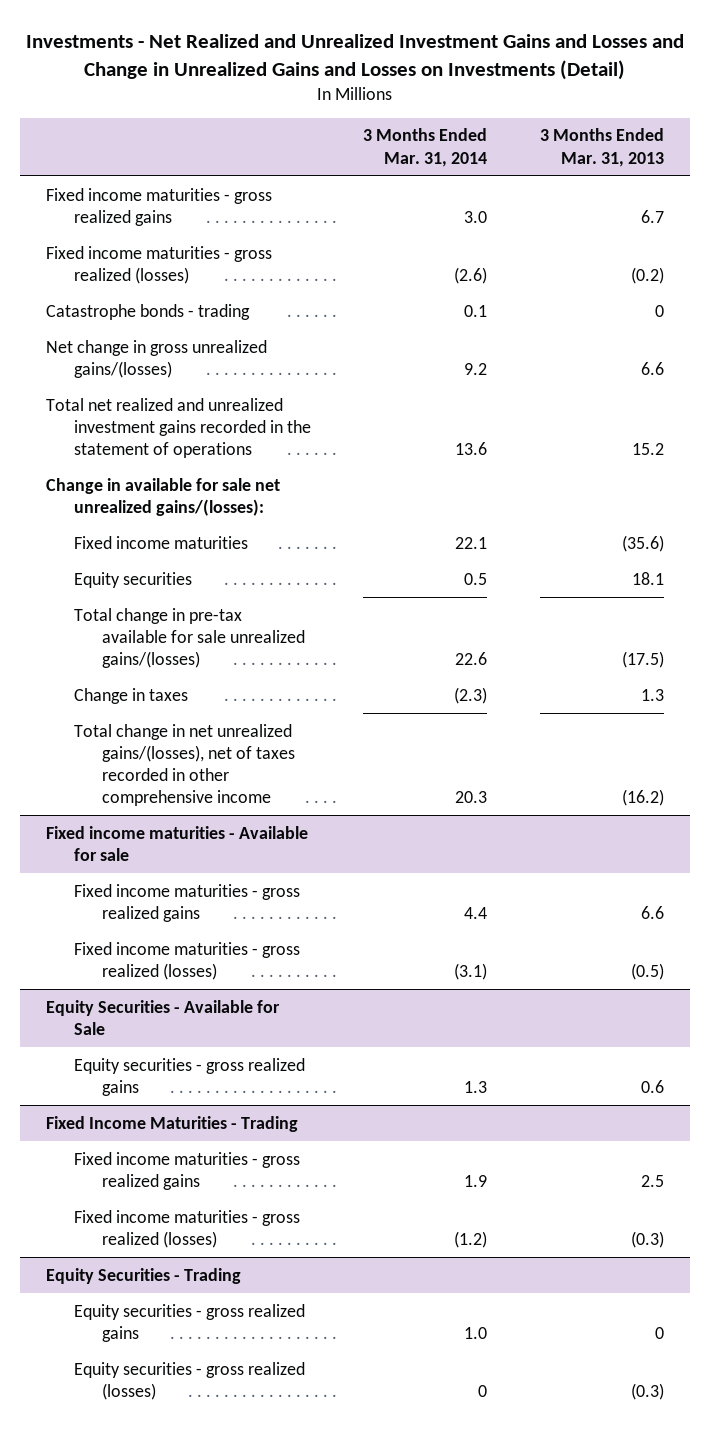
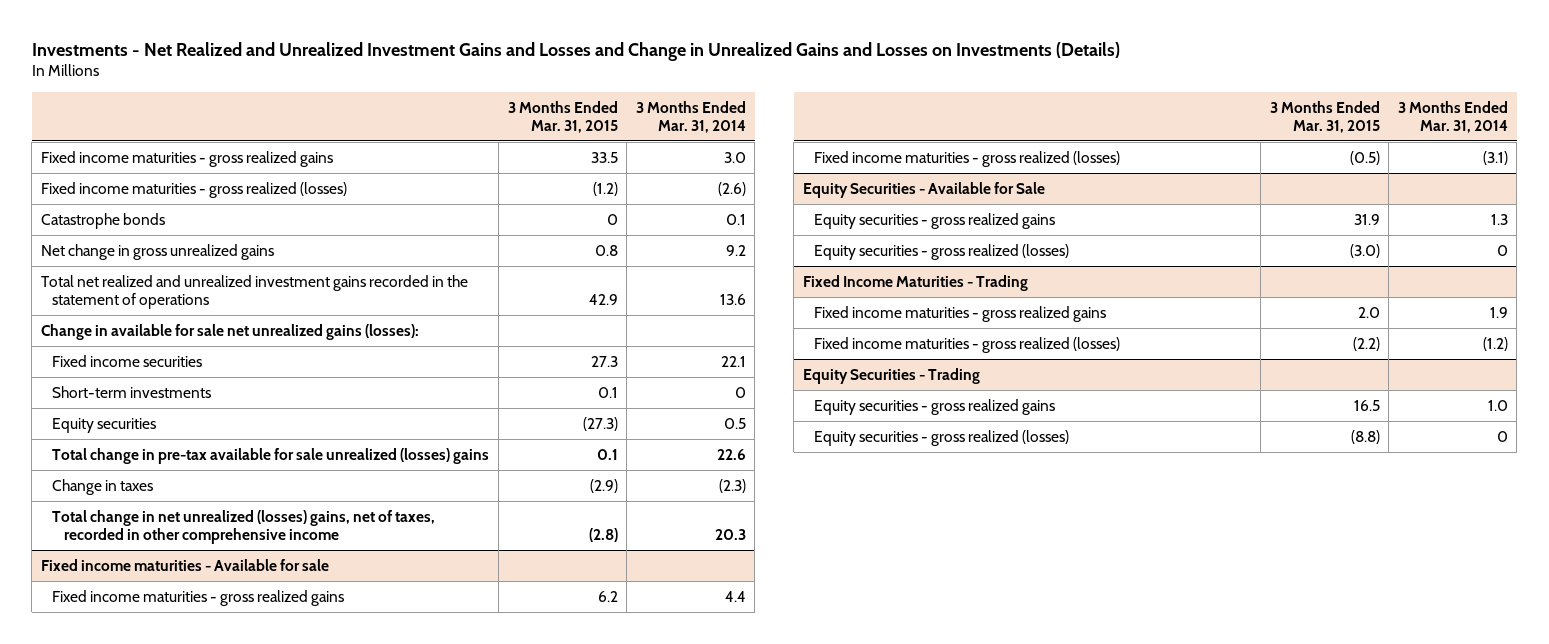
[26,33,685,80] Investments - Net Realized and Unrealized Investment Gains and Losses and Change in Unrealized Gains and Losses on Investments (Detail) -> [31,41,1120,61] Investments - Net Realized and Unrealized Investment Gains and Losses and Change in Unrealized Gains and Losses on Investments (Details)
[539,128,664,167] 3 Months Ended Mar. 31, 2013 -> none
none -> [507,100,618,133] 3 Months Ended Mar. 31, 2015
[46,303,251,320] Catastrophe bonds - trading -> [40,212,165,229] Catastrophe bonds
[46,339,268,378] Net change in gross unrealized gains/(losses) -> [40,243,274,260] Net change in gross unrealized gains
[46,477,281,516] Change in available for sale net unrealized gains/(losses): -> [40,323,419,340] Change in available for sale net unrealized gains (losses):
[73,535,248,549] Fixed income maturities -> [52,354,203,367] Fixed income securities
none -> [52,385,212,398] Short-term investments
[73,607,305,669] Total change in pre-tax available for sale unrealized gains/(losses) -> [52,447,490,464] Total change in pre-tax available for sale unrealized (losses) gains
[73,723,295,807] Total change in net unrealized gains/(losses), net of taxes recorded in other comprehensive income -> [52,509,436,545] Total change in net unrealized (losses) gains, net of taxes, recorded in other comprehensive income
none -> [814,243,1070,260] Equity securities - gross realized (losses)

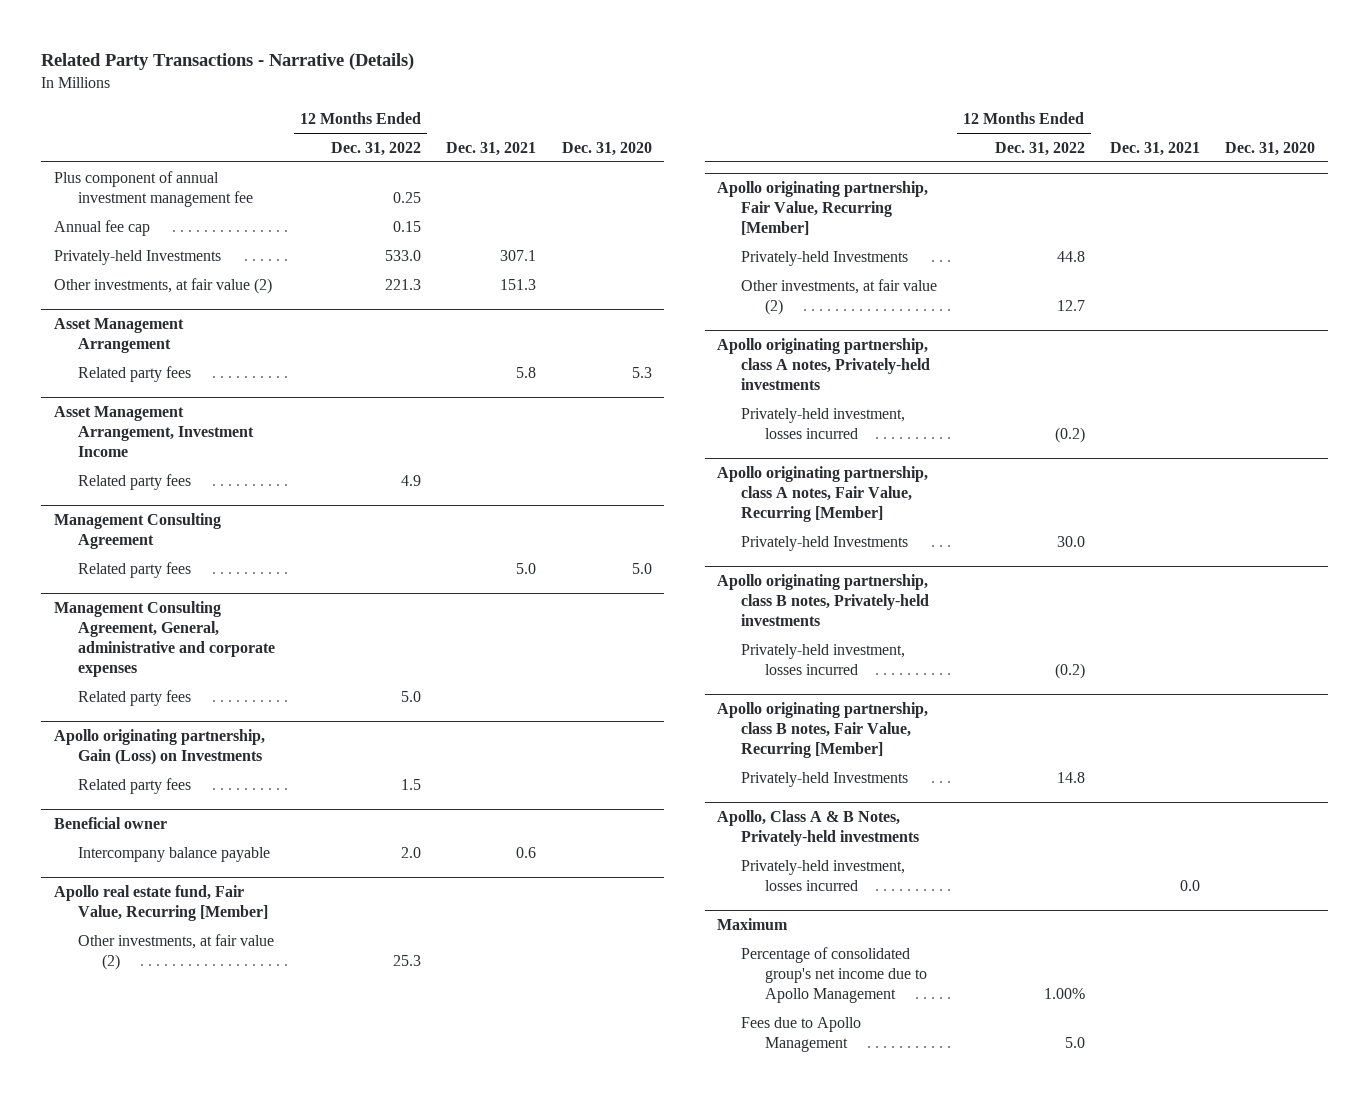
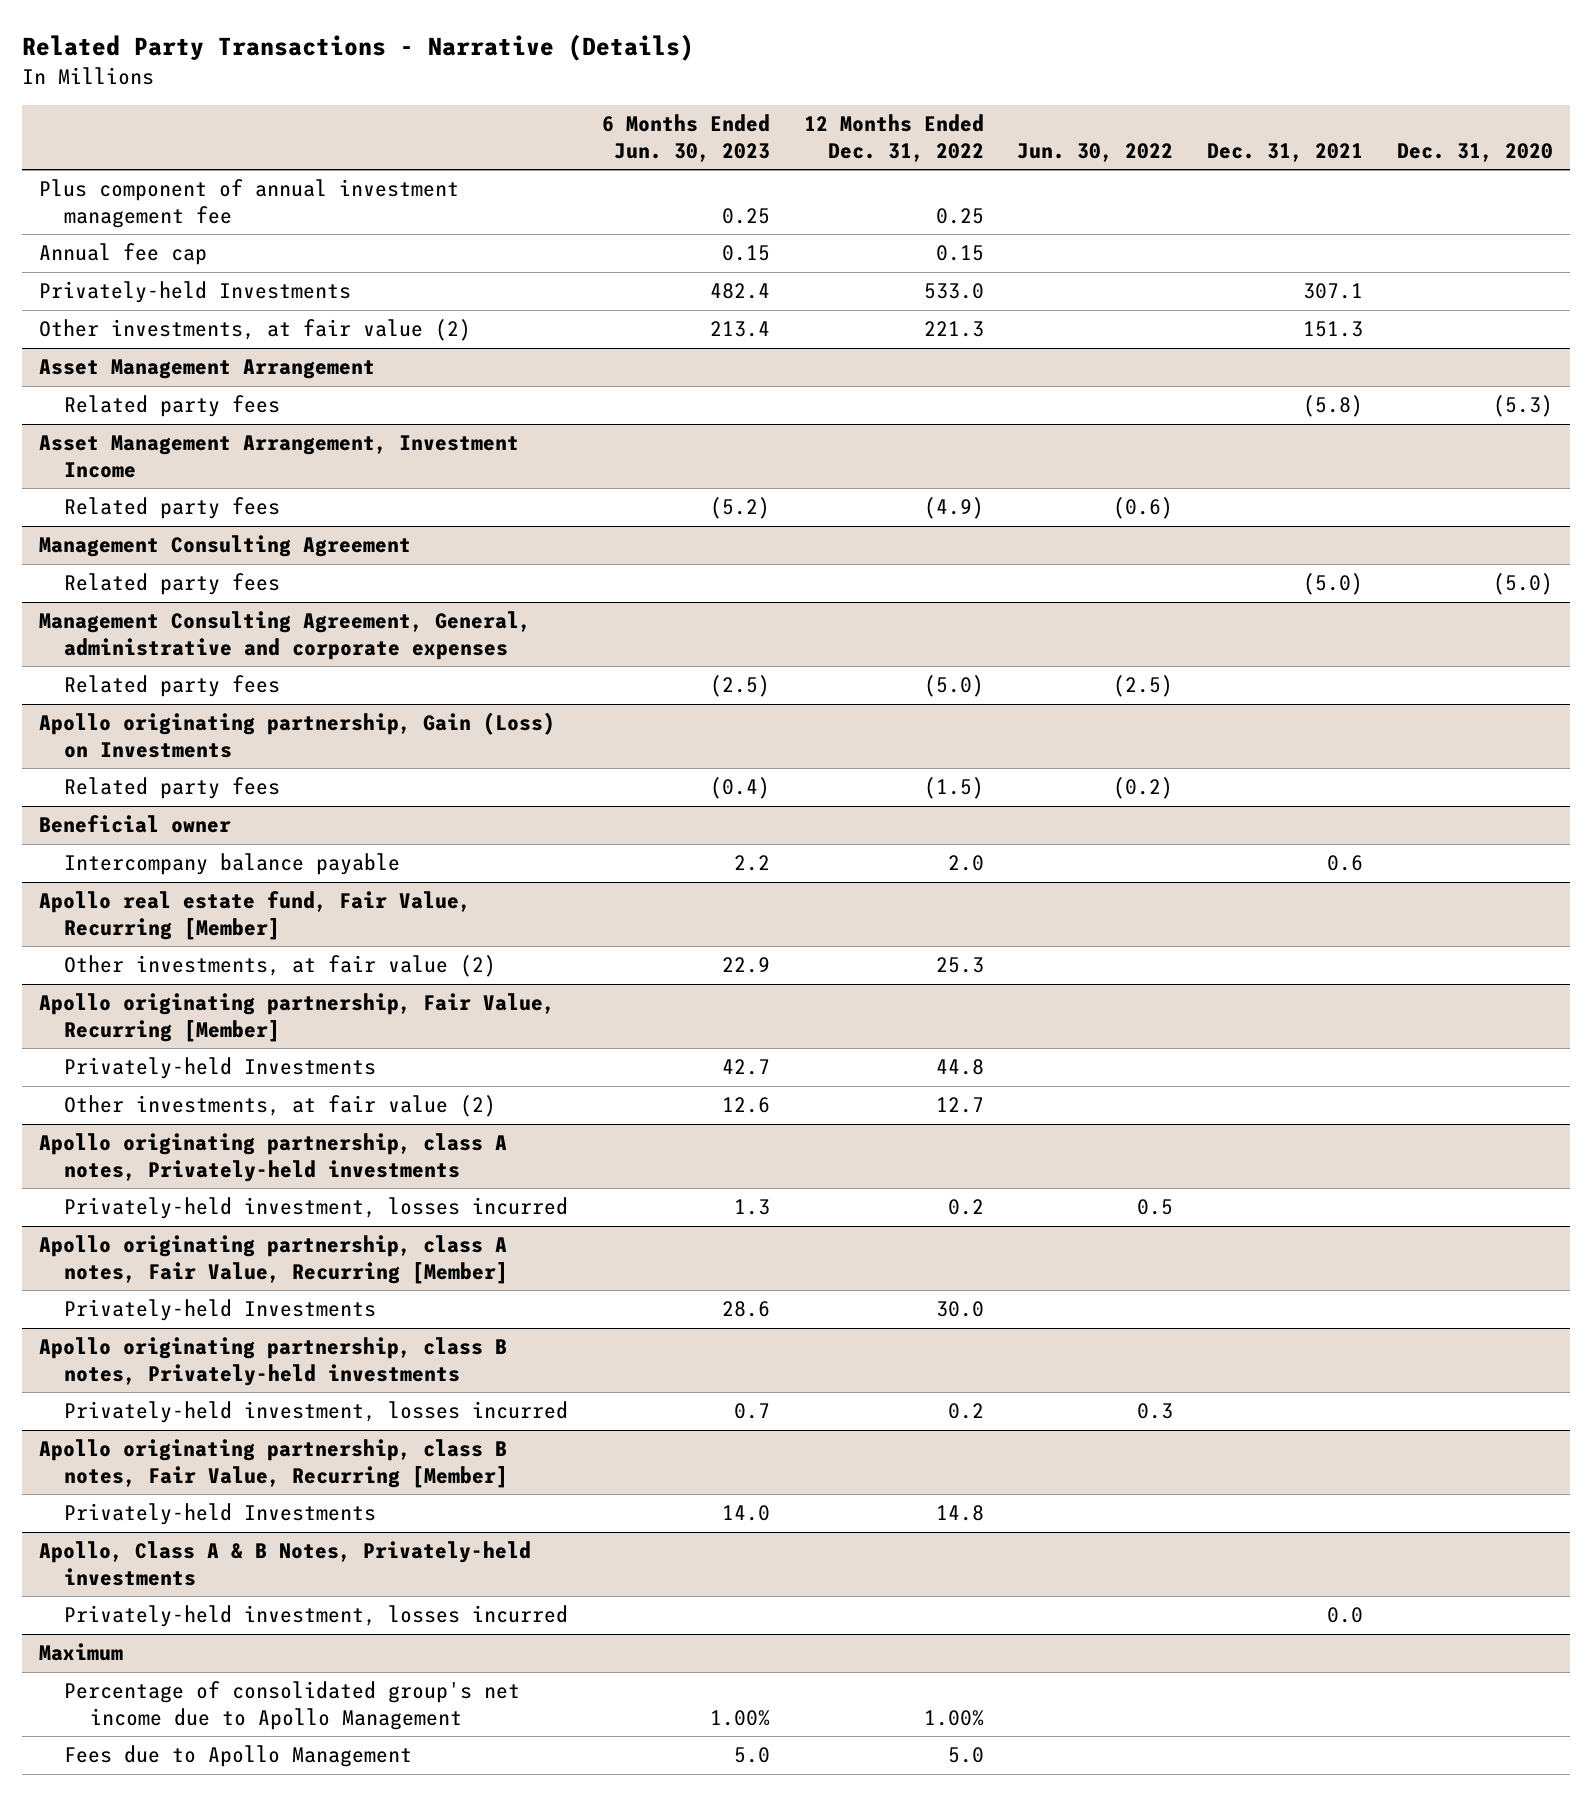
none -> [602,114,771,162] 6 Months Ended Jun. 30, 2023
none -> [1017,142,1174,162] Jun. 30, 2022
[516,366,537,378] 5.8 -> [1303,395,1364,418] (5.8)
[631,366,652,378] 5.3 -> [1492,395,1553,418] (5.3)
[401,474,422,486] 4.9 -> [923,497,984,520] (4.9)
[516,562,537,574] 5.0 -> [1303,573,1364,596] (5.0)
[631,562,652,574] 5.0 -> [1492,573,1553,596] (5.0)
[401,690,422,702] 5.0 -> [923,675,984,698] (5.0)
[401,778,422,790] 1.5 -> [923,777,984,800] (1.5)
[1054,426,1085,443] (0.2) -> [947,1199,984,1216] 0.2
[1054,662,1085,679] (0.2) -> [947,1403,984,1420] 0.2

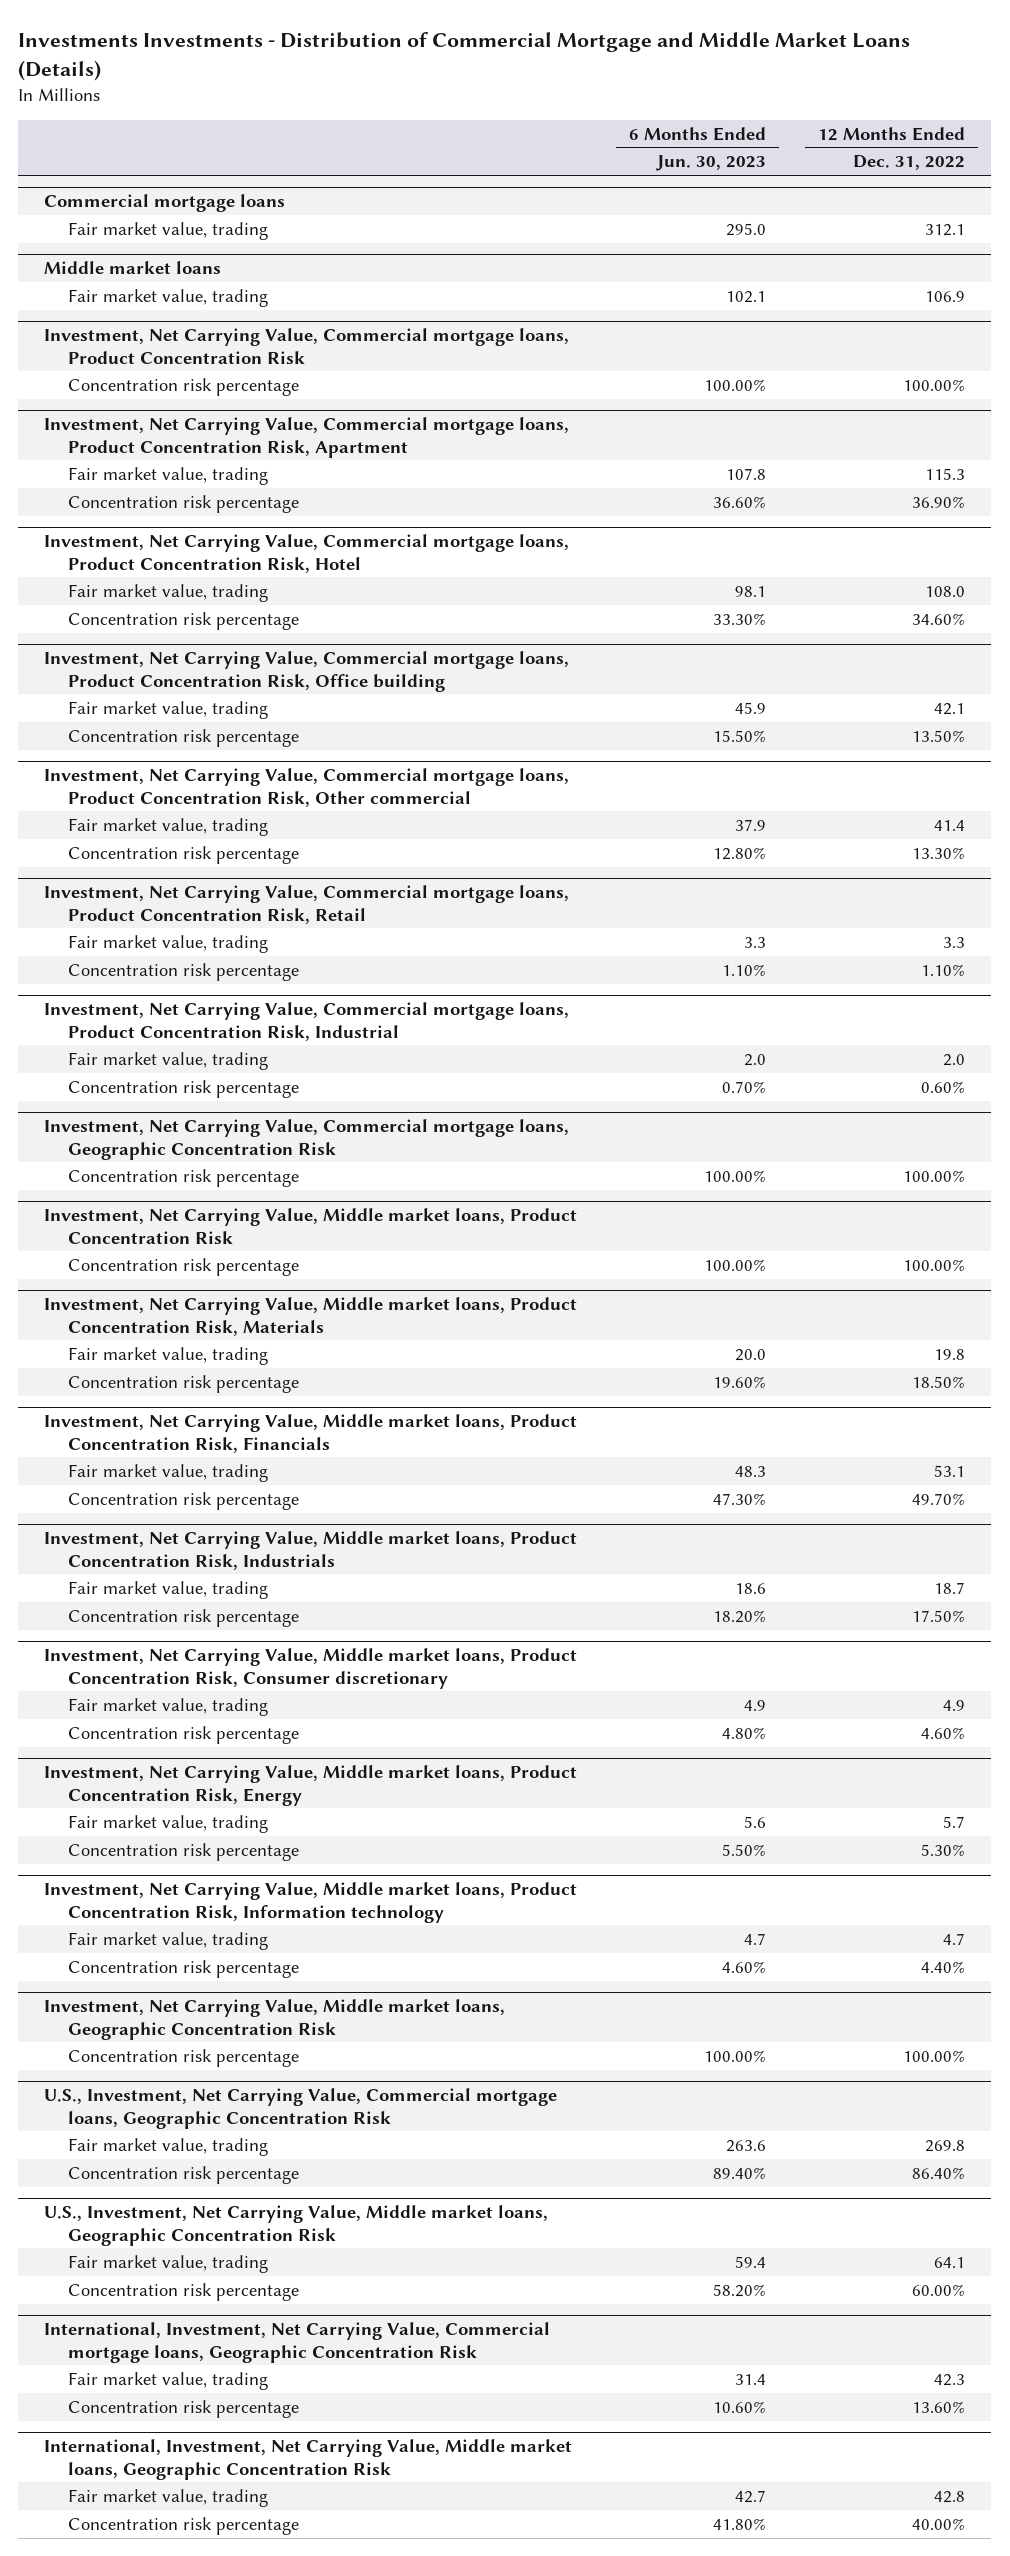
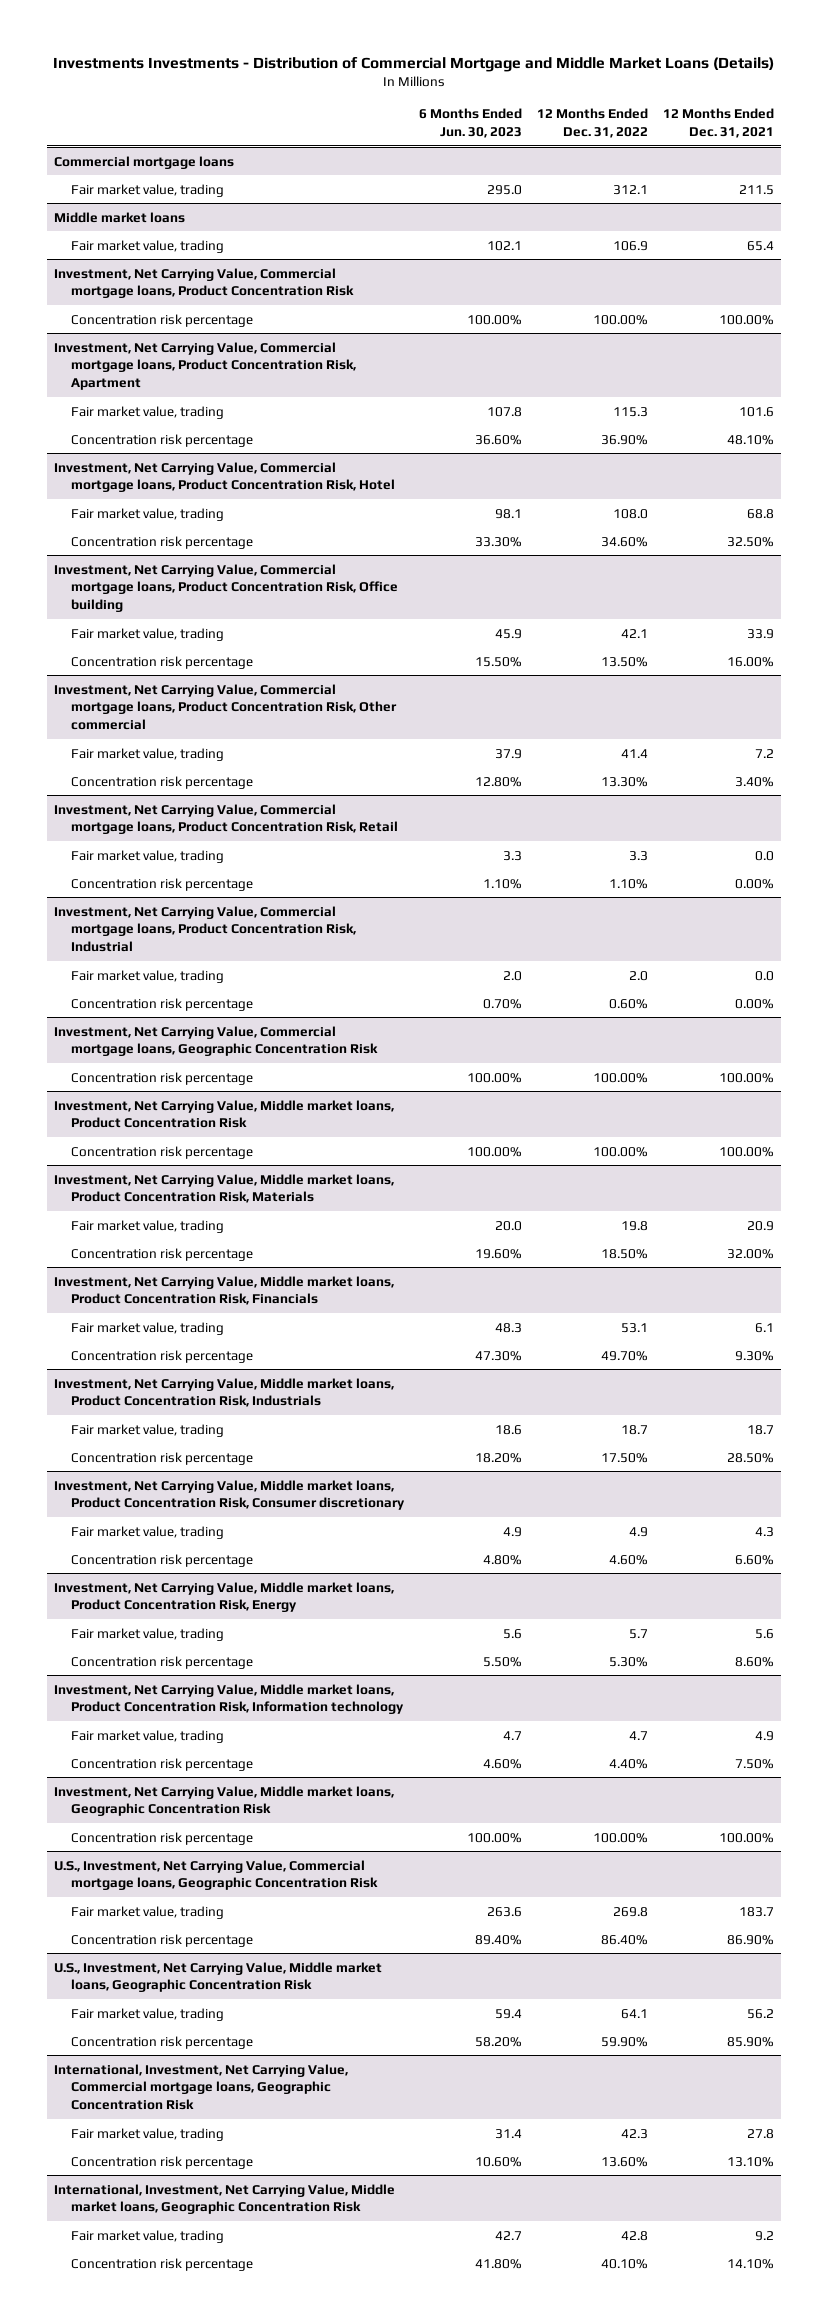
none -> [662,108,774,139] 12 Months Ended Dec. 31, 2021
[912,2283,966,2296] 60.00% -> [600,2036,648,2047] 59.90%
[912,2517,966,2530] 40.00% -> [600,2258,648,2269] 40.10%

